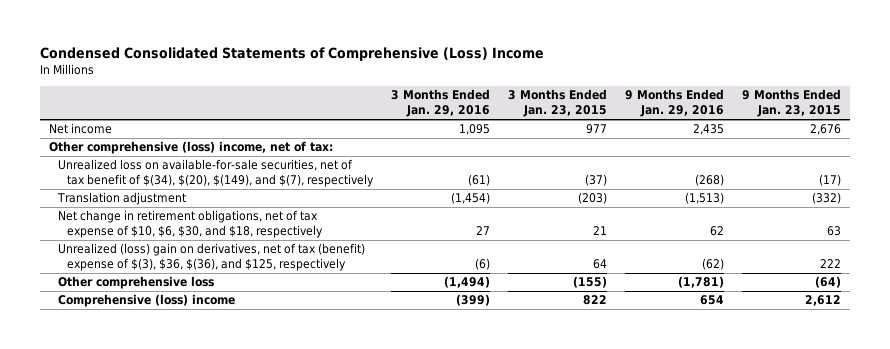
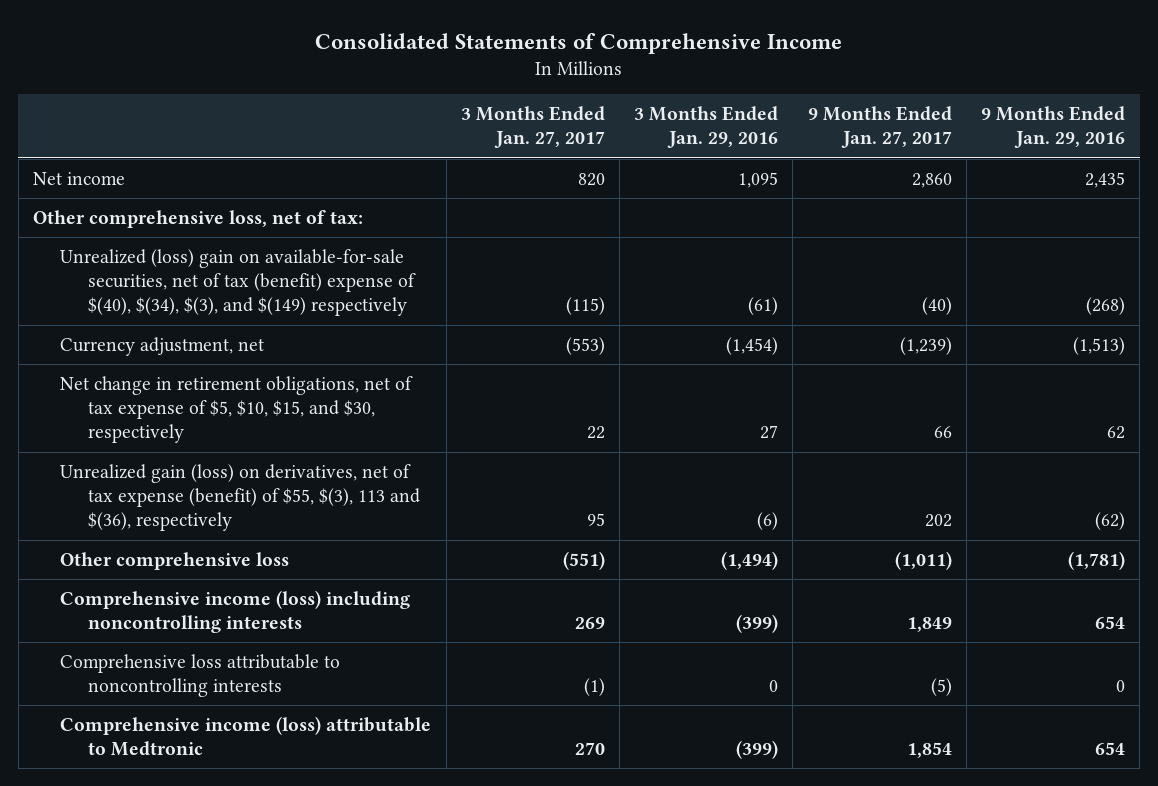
[39,47,544,62] Condensed Consolidated Statements of Comprehensive (Loss) Income -> [314,32,842,54] Consolidated Statements of Comprehensive Income
[508,89,608,118] 3 Months Ended Jan. 23, 2015 -> none
[742,89,842,118] 9 Months Ended Jan. 23, 2015 -> none
none -> [460,106,605,149] 3 Months Ended Jan. 27, 2017
none -> [807,106,952,149] 9 Months Ended Jan. 27, 2017
[48,141,333,155] Other comprehensive (loss) income, net of tax: -> [32,209,363,228] Other comprehensive loss, net of tax:
[57,159,375,188] Unrealized loss on available-for-sale securities, net of tax benefit of $(34), $(20), $(149), and $(7), respectively -> [60,248,416,317] Unrealized (loss) gain on available-for-sale securities, net of tax (benefit) expense of $(40), $(34), $(3), and $(149) respectively
[56,192,186,206] Translation adjustment -> [60,336,265,356] Currency adjustment, net
[57,210,324,239] Net change in retirement obligations, net of tax expense of $10, $6, $30, and $18, respectively -> [60,375,414,444] Net change in retirement obligations, net of tax expense of $5, $10, $15, and $30, respectively
[57,243,365,272] Unrealized (loss) gain on derivatives, net of tax (benefit) expense of $(3), $36, $(36), and $125, respectively -> [60,463,420,532] Unrealized gain (loss) on derivatives, net of tax expense (benefit) of $55, $(3), 113 and $(36), respectively
none -> [60,589,411,634] Comprehensive income (loss) including noncontrolling interests
none -> [60,653,341,698] Comprehensive loss attributable to noncontrolling interests
[57,294,235,308] Comprehensive (loss) income -> [60,715,432,757] Comprehensive income (loss) attributable to Medtronic

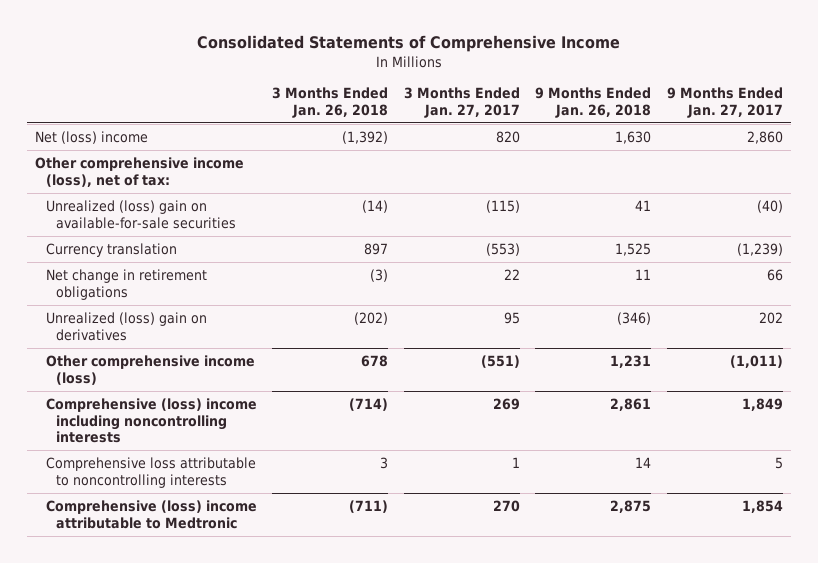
[634,106,779,149] 3 Months Ended Jan. 29, 2016 -> none
[980,106,1125,149] 9 Months Ended Jan. 29, 2016 -> none
none -> [272,87,389,119] 3 Months Ended Jan. 26, 2018
none -> [535,87,652,119] 9 Months Ended Jan. 26, 2018
[32,171,125,185] Net income -> [35,130,149,144] Net (loss) income
[32,209,363,228] Other comprehensive loss, net of tax: -> [35,156,245,187] Other comprehensive income (loss), net of tax:
[60,248,416,317] Unrealized (loss) gain on available-for-sale securities, net of tax (benefit) expense of $(40), $(34), $(3), and $(149) respectively -> [45,199,237,229] Unrealized (loss) gain on available-for-sale securities
[60,336,265,356] Currency adjustment, net -> [45,242,177,257] Currency translation
[60,375,414,444] Net change in retirement obligations, net of tax expense of $5, $10, $15, and $30, respectively -> [45,268,207,300] Net change in retirement obligations
[60,463,420,532] Unrealized gain (loss) on derivatives, net of tax expense (benefit) of $55, $(3), 113 and $(36), respectively -> [45,311,207,341] Unrealized (loss) gain on derivatives
[60,551,290,570] Other comprehensive loss -> [45,354,255,385] Other comprehensive income (loss)
[60,589,411,634] Comprehensive income (loss) including noncontrolling interests -> [45,397,257,444] Comprehensive (loss) income including noncontrolling interests
[583,678,605,697] (1) -> [511,456,520,468] 1
[930,678,952,697] (5) -> [774,456,783,469] 5
[60,715,432,757] Comprehensive income (loss) attributable to Medtronic -> [45,499,257,529] Comprehensive (loss) income attributable to Medtronic

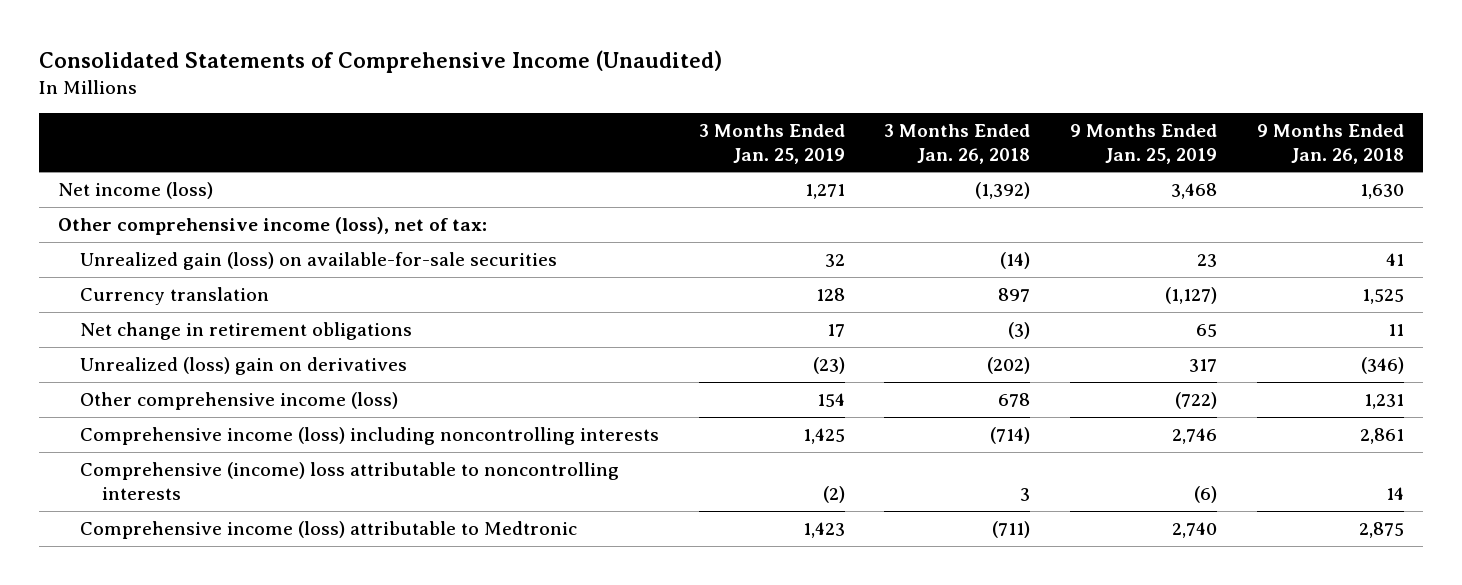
[197,35,621,53] Consolidated Statements of Comprehensive Income -> [38,50,722,74] Consolidated Statements of Comprehensive Income (Unaudited)
[403,87,520,119] 3 Months Ended Jan. 27, 2017 -> none
[666,87,783,119] 9 Months Ended Jan. 27, 2017 -> none
none -> [698,123,845,164] 3 Months Ended Jan. 25, 2019
none -> [1069,123,1217,164] 9 Months Ended Jan. 25, 2019
[35,130,149,144] Net (loss) income -> [58,181,214,199] Net income (loss)
[45,199,237,229] Unrealized (loss) gain on available-for-sale securities -> [80,251,558,270] Unrealized gain (loss) on available-for-sale securities
[45,397,257,444] Comprehensive (loss) income including noncontrolling interests -> [80,426,660,445] Comprehensive income (loss) including noncontrolling interests
[45,456,256,488] Comprehensive loss attributable to noncontrolling interests -> [80,461,620,500] Comprehensive (income) loss attributable to noncontrolling interests
[45,499,257,529] Comprehensive (loss) income attributable to Medtronic -> [80,520,578,539] Comprehensive income (loss) attributable to Medtronic

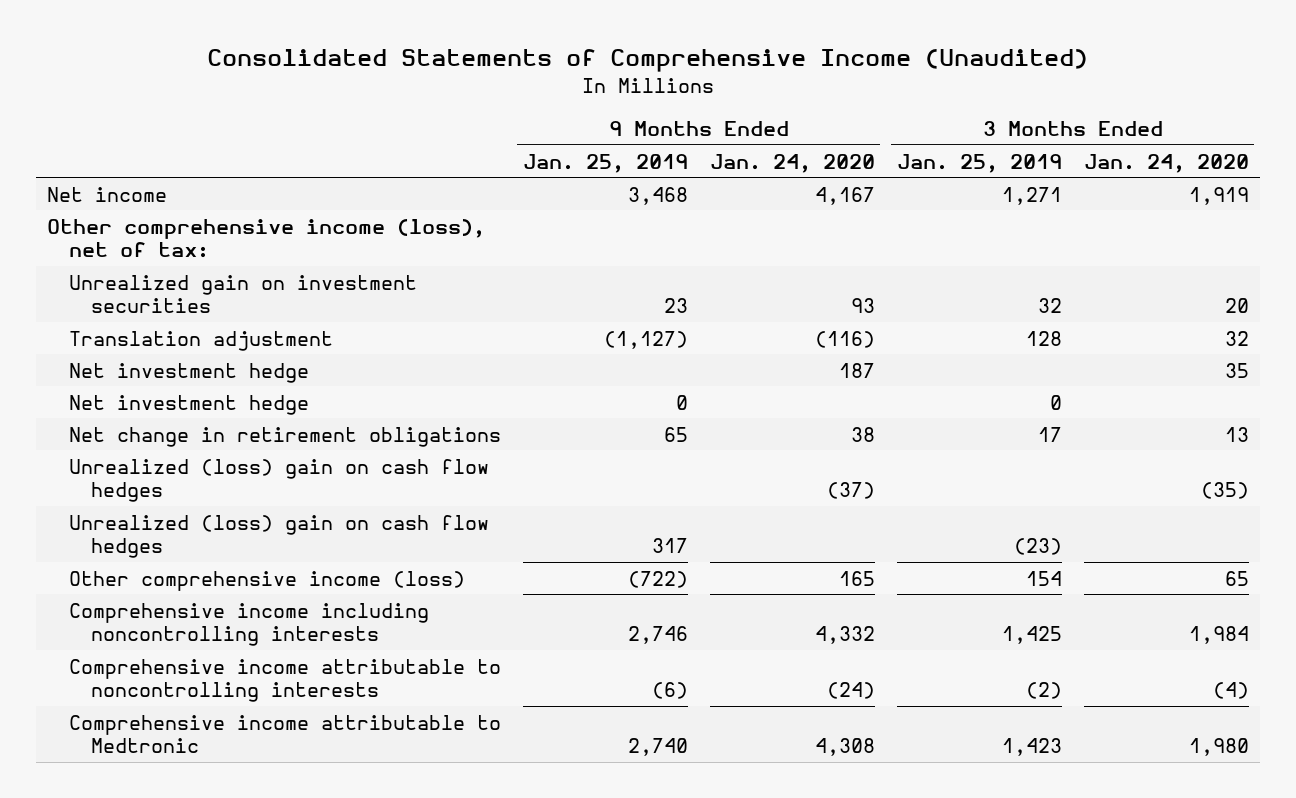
[884,123,1031,164] 3 Months Ended Jan. 26, 2018 -> none
[1256,123,1404,164] 9 Months Ended Jan. 26, 2018 -> none
none -> [709,153,875,173] Jan. 24, 2020
none -> [1083,153,1249,173] Jan. 24, 2020
[58,181,214,199] Net income (loss) -> [46,186,167,202] Net income
[80,251,558,270] Unrealized gain (loss) on available-for-sale securities -> [68,274,417,314] Unrealized gain on investment securities
[80,286,270,305] Currency translation -> [68,330,333,351] Translation adjustment
none -> [68,362,309,383] Net investment hedge
none -> [68,394,309,415] Net investment hedge
none -> [68,458,489,503] Unrealized (loss) gain on cash flow hedges
[80,356,408,375] Unrealized (loss) gain on derivatives -> [68,514,489,559] Unrealized (loss) gain on cash flow hedges
[80,426,660,445] Comprehensive income (loss) including noncontrolling interests -> [68,602,429,647] Comprehensive income including noncontrolling interests
[80,461,620,500] Comprehensive (income) loss attributable to noncontrolling interests -> [68,658,501,703] Comprehensive income attributable to noncontrolling interests
[80,520,578,539] Comprehensive income (loss) attributable to Medtronic -> [68,714,501,754] Comprehensive income attributable to Medtronic

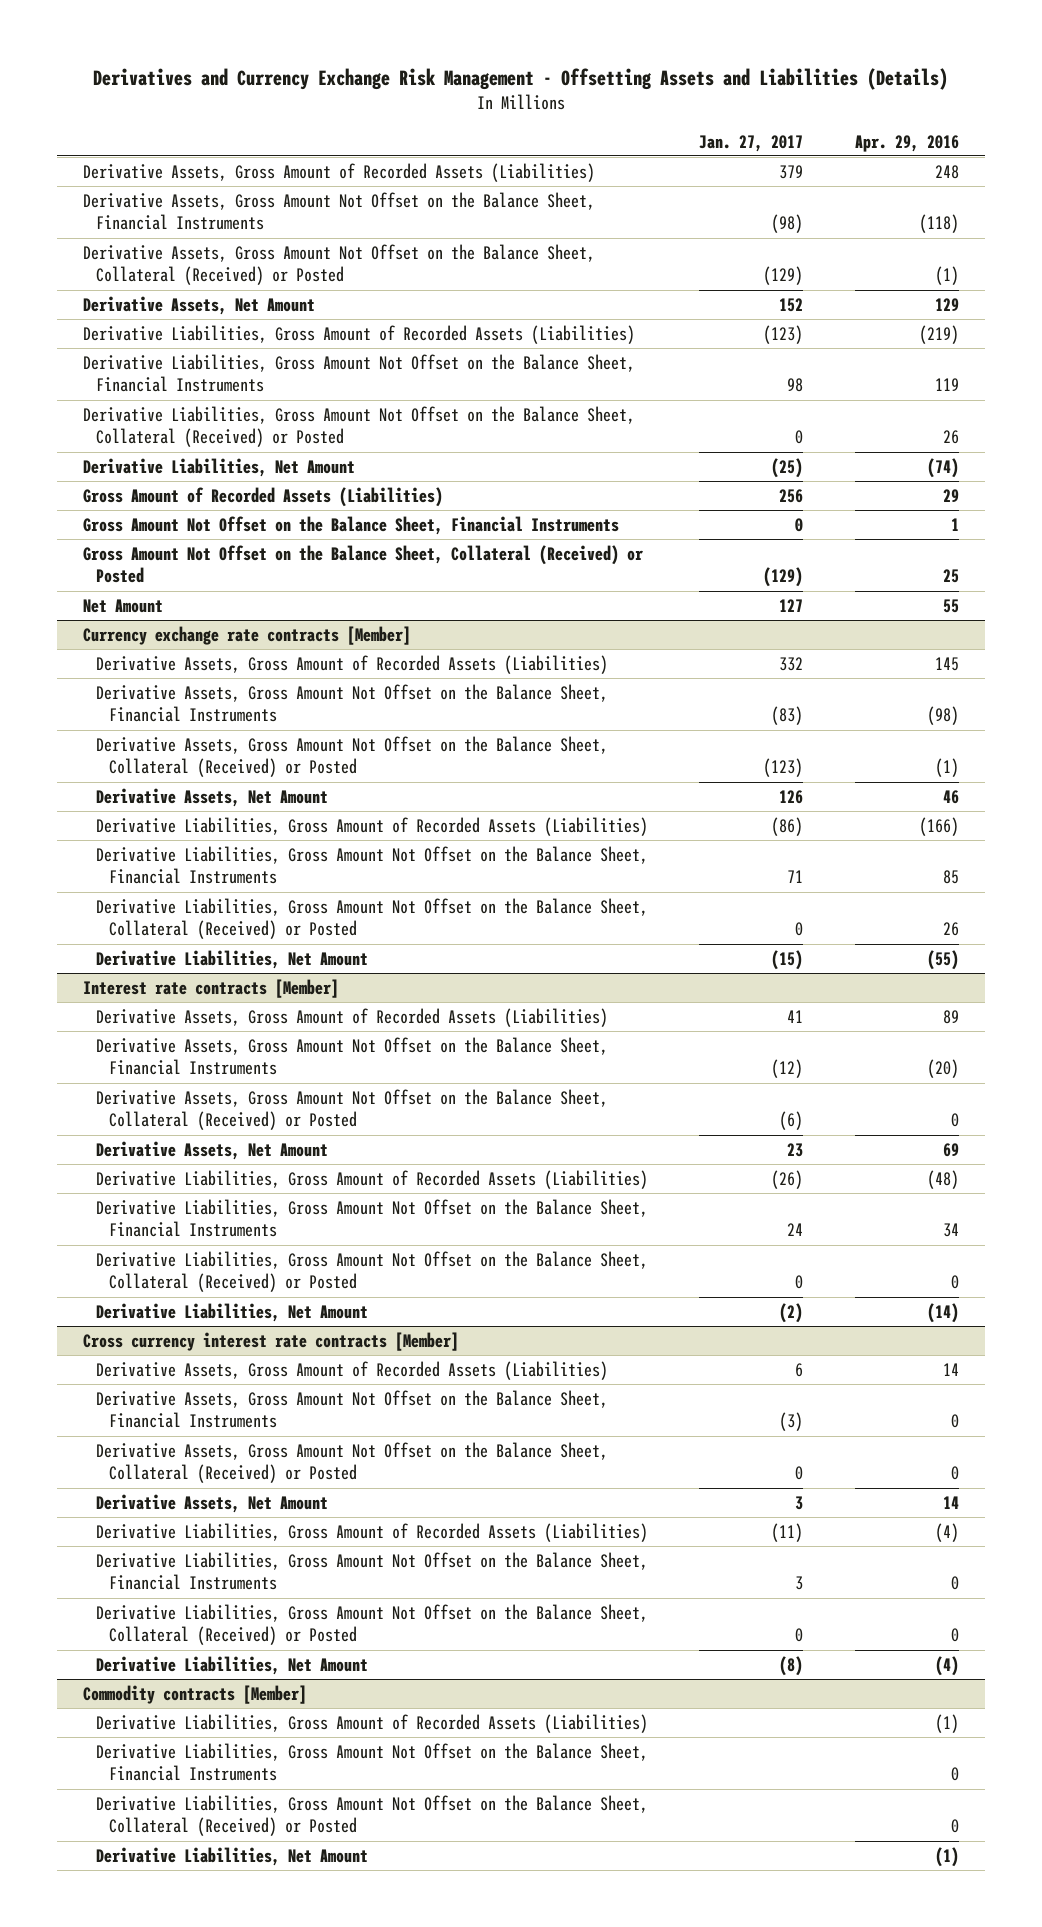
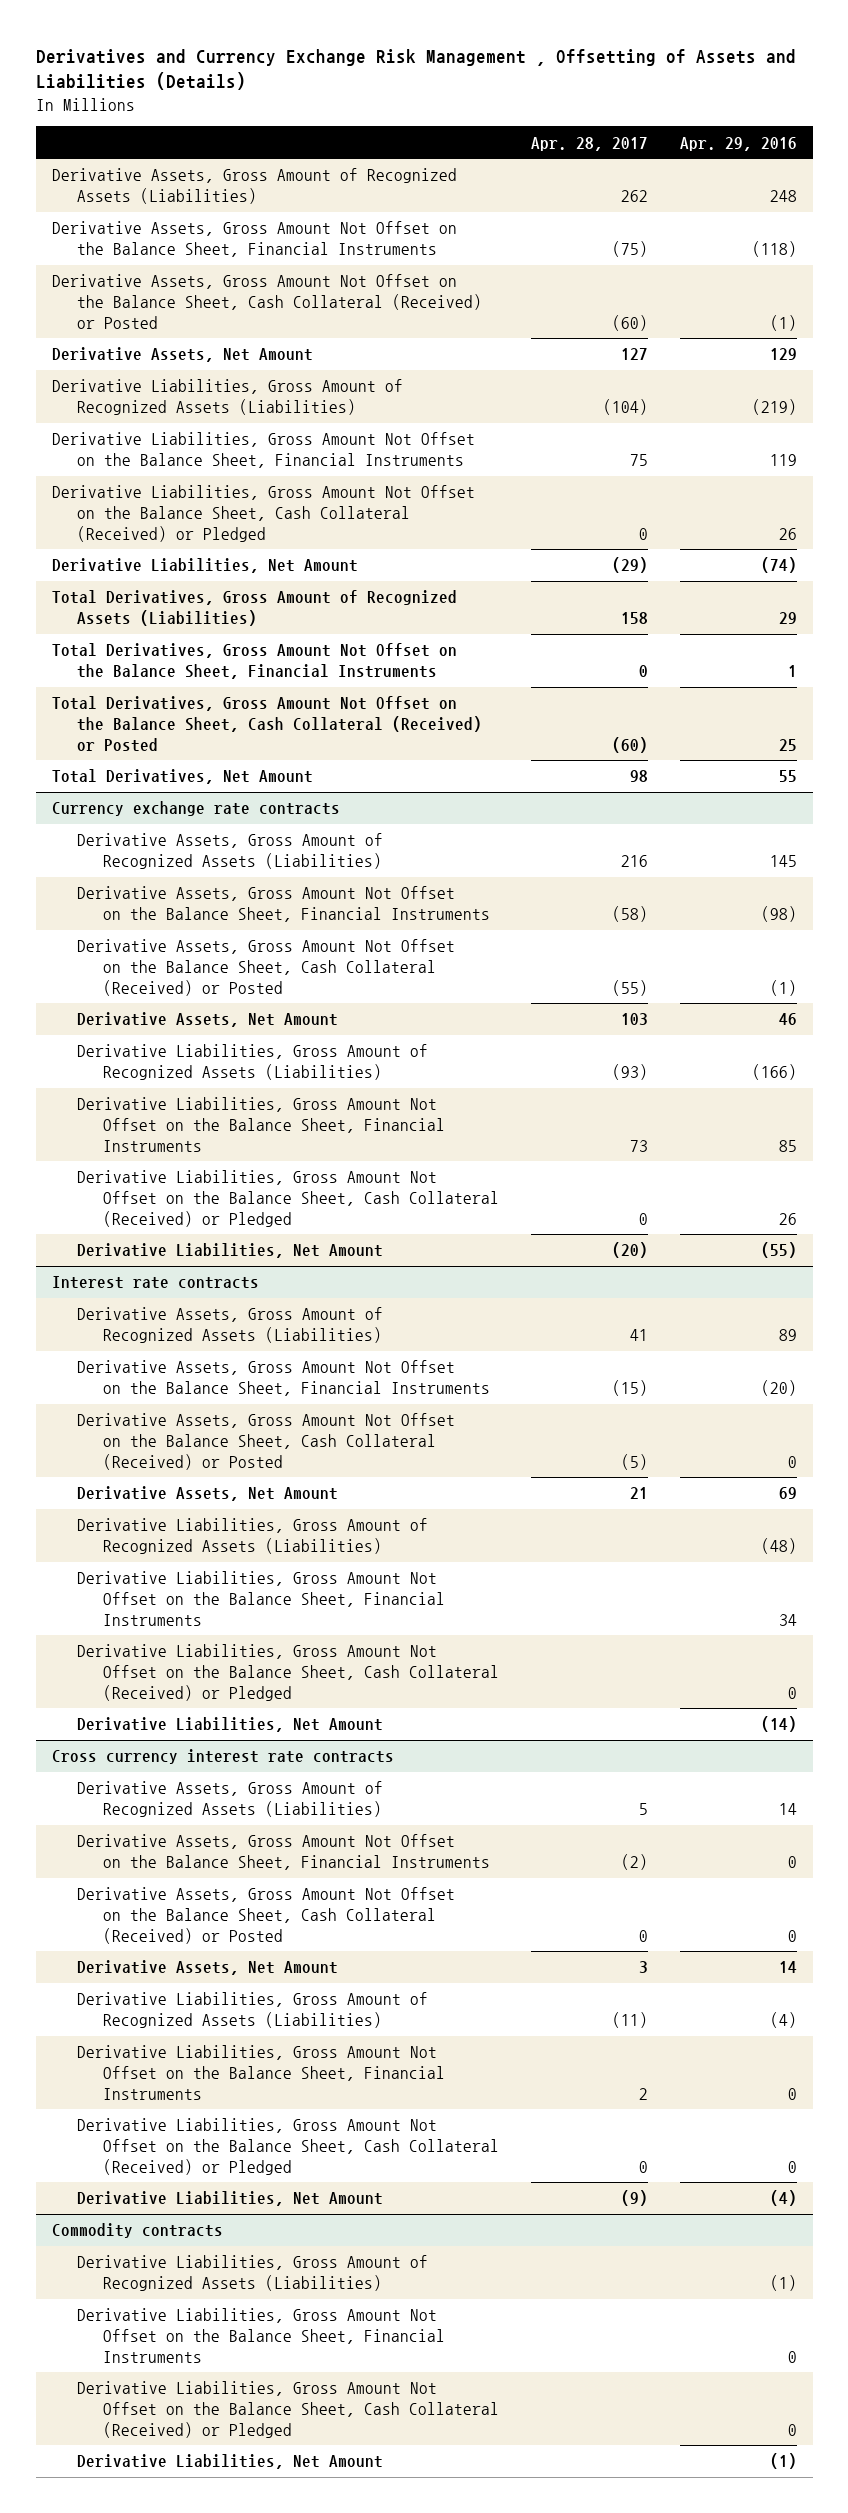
[92,67,948,90] Derivatives and Currency Exchange Risk Management - Offsetting Assets and Liabilities (Details) -> [35,48,796,91] Derivatives and Currency Exchange Risk Management , Offsetting of Assets and Liabilities (Details)
[699,134,804,152] Jan. 27, 2017 -> none
none -> [531,136,649,151] Apr. 28, 2017
[82,162,595,182] Derivative Assets, Gross Amount of Recorded Assets (Liabilities) -> [51,168,457,205] Derivative Assets, Gross Amount of Recognized Assets (Liabilities)
[82,243,595,286] Derivative Assets, Gross Amount Not Offset on the Balance Sheet, Collateral (Received) or Posted -> [51,274,483,329] Derivative Assets, Gross Amount Not Offset on the Balance Sheet, Cash Collateral (Received) or Posted
[82,324,635,344] Derivative Liabilities, Gross Amount of Recorded Assets (Liabilities) -> [51,379,403,416] Derivative Liabilities, Gross Amount of Recognized Assets (Liabilities)
[82,405,635,448] Derivative Liabilities, Gross Amount Not Offset on the Balance Sheet, Collateral (Received) or Posted -> [51,485,475,542] Derivative Liabilities, Gross Amount Not Offset on the Balance Sheet, Cash Collateral (Received) or Pledged
[82,486,443,507] Gross Amount of Recorded Assets (Liabilities) -> [51,590,457,627] Total Derivatives, Gross Amount of Recognized Assets (Liabilities)
[82,515,619,535] Gross Amount Not Offset on the Balance Sheet, Financial Instruments -> [51,643,457,680] Total Derivatives, Gross Amount Not Offset on the Balance Sheet, Financial Instruments
[82,544,643,584] Gross Amount Not Offset on the Balance Sheet, Collateral (Received) or Posted -> [51,696,483,752] Total Derivatives, Gross Amount Not Offset on the Balance Sheet, Cash Collateral (Received) or Posted
[82,598,163,613] Net Amount -> [51,769,313,785] Total Derivatives, Net Amount
[82,625,411,645] Currency exchange rate contracts [Member] -> [51,801,340,817] Currency exchange rate contracts
[96,654,609,674] Derivative Assets, Gross Amount of Recorded Assets (Liabilities) -> [77,833,384,870] Derivative Assets, Gross Amount of Recognized Assets (Liabilities)
[96,735,609,778] Derivative Assets, Gross Amount Not Offset on the Balance Sheet, Collateral (Received) or Posted -> [77,939,456,996] Derivative Assets, Gross Amount Not Offset on the Balance Sheet, Cash Collateral (Received) or Posted
[96,816,649,836] Derivative Liabilities, Gross Amount of Recorded Assets (Liabilities) -> [77,1044,429,1081] Derivative Liabilities, Gross Amount of Recognized Assets (Liabilities)
[96,897,649,940] Derivative Liabilities, Gross Amount Not Offset on the Balance Sheet, Collateral (Received) or Posted -> [77,1170,500,1227] Derivative Liabilities, Gross Amount Not Offset on the Balance Sheet, Cash Collateral (Received) or Pledged
[82,978,339,998] Interest rate contracts [Member] -> [51,1276,259,1290] Interest rate contracts
[96,1007,609,1027] Derivative Assets, Gross Amount of Recorded Assets (Liabilities) -> [77,1307,384,1344] Derivative Assets, Gross Amount of Recognized Assets (Liabilities)
[96,1088,609,1131] Derivative Assets, Gross Amount Not Offset on the Balance Sheet, Collateral (Received) or Posted -> [77,1413,456,1470] Derivative Assets, Gross Amount Not Offset on the Balance Sheet, Cash Collateral (Received) or Posted
[96,1169,649,1189] Derivative Liabilities, Gross Amount of Recorded Assets (Liabilities) -> [77,1518,429,1555] Derivative Liabilities, Gross Amount of Recognized Assets (Liabilities)
[96,1250,649,1293] Derivative Liabilities, Gross Amount Not Offset on the Balance Sheet, Collateral (Received) or Posted -> [77,1644,500,1701] Derivative Liabilities, Gross Amount Not Offset on the Balance Sheet, Cash Collateral (Received) or Pledged
[82,1331,459,1351] Cross currency interest rate contracts [Member] -> [51,1749,394,1765] Cross currency interest rate contracts
[96,1360,609,1380] Derivative Assets, Gross Amount of Recorded Assets (Liabilities) -> [77,1781,384,1818] Derivative Assets, Gross Amount of Recognized Assets (Liabilities)
[96,1441,609,1484] Derivative Assets, Gross Amount Not Offset on the Balance Sheet, Collateral (Received) or Posted -> [77,1887,456,1944] Derivative Assets, Gross Amount Not Offset on the Balance Sheet, Cash Collateral (Received) or Posted
[96,1522,649,1542] Derivative Liabilities, Gross Amount of Recorded Assets (Liabilities) -> [77,1992,429,2029] Derivative Liabilities, Gross Amount of Recognized Assets (Liabilities)
[96,1603,649,1646] Derivative Liabilities, Gross Amount Not Offset on the Balance Sheet, Collateral (Received) or Posted -> [77,2118,500,2175] Derivative Liabilities, Gross Amount Not Offset on the Balance Sheet, Cash Collateral (Received) or Pledged
[82,1684,307,1704] Commodity contracts [Member] -> [51,2223,223,2239] Commodity contracts
[96,1713,649,1733] Derivative Liabilities, Gross Amount of Recorded Assets (Liabilities) -> [77,2255,429,2292] Derivative Liabilities, Gross Amount of Recognized Assets (Liabilities)
[96,1794,649,1837] Derivative Liabilities, Gross Amount Not Offset on the Balance Sheet, Collateral (Received) or Posted -> [77,2381,500,2438] Derivative Liabilities, Gross Amount Not Offset on the Balance Sheet, Cash Collateral (Received) or Pledged

